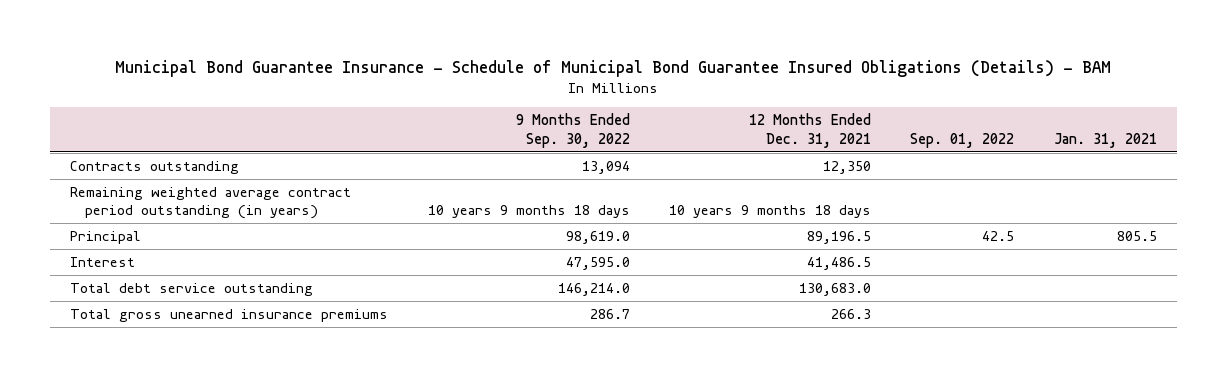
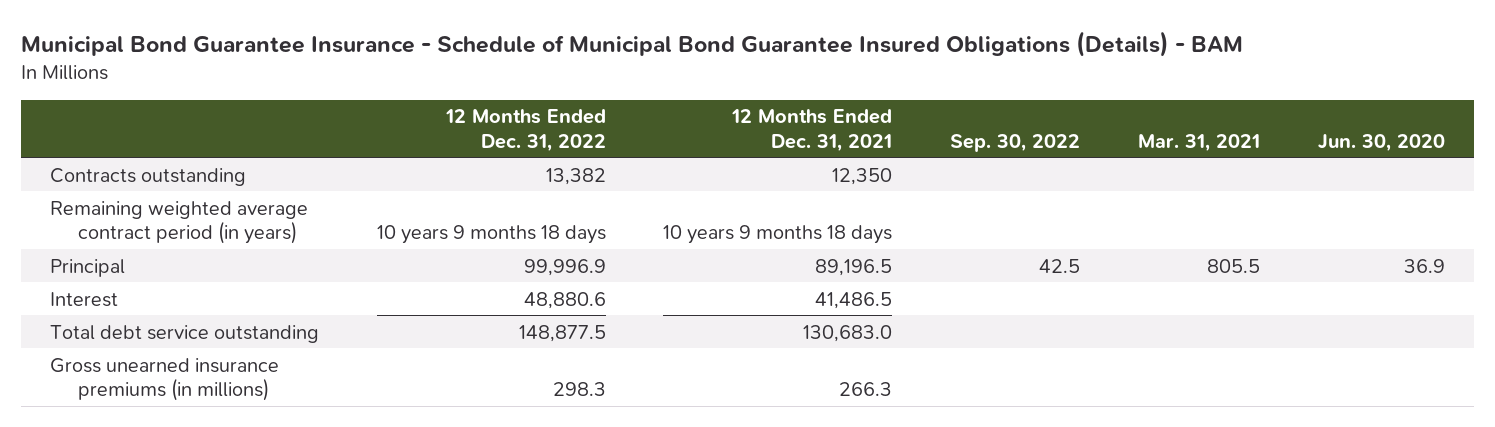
[515,113,630,148] 9 Months Ended Sep. 30, 2022 -> none
[910,132,1015,148] Sep. 01, 2022 -> none
[1053,132,1157,148] Jan. 31, 2021 -> none
none -> [444,109,606,152] 12 Months Ended Dec. 31, 2022
none -> [950,133,1081,152] Sep. 30, 2022
none -> [1138,133,1261,152] Mar. 31, 2021
none -> [1317,133,1445,152] Jun. 30, 2020
[70,186,352,220] Remaining weighted average contract period outstanding (in years) -> [49,200,308,245] Remaining weighted average contract period (in years)
[70,308,389,322] Total gross unearned insurance premiums -> [49,357,279,402] Gross unearned insurance premiums (in millions)

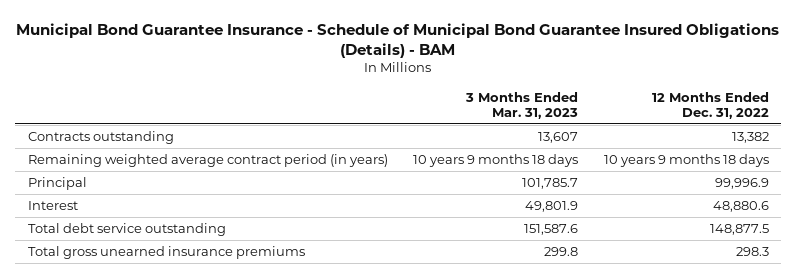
[731,109,893,152] 12 Months Ended Dec. 31, 2021 -> none
[950,133,1081,152] Sep. 30, 2022 -> none
[1138,133,1261,152] Mar. 31, 2021 -> none
[1317,133,1445,152] Jun. 30, 2020 -> none
none -> [465,91,579,119] 3 Months Ended Mar. 31, 2023
[49,357,279,402] Gross unearned insurance premiums (in millions) -> [27,246,305,260] Total gross unearned insurance premiums

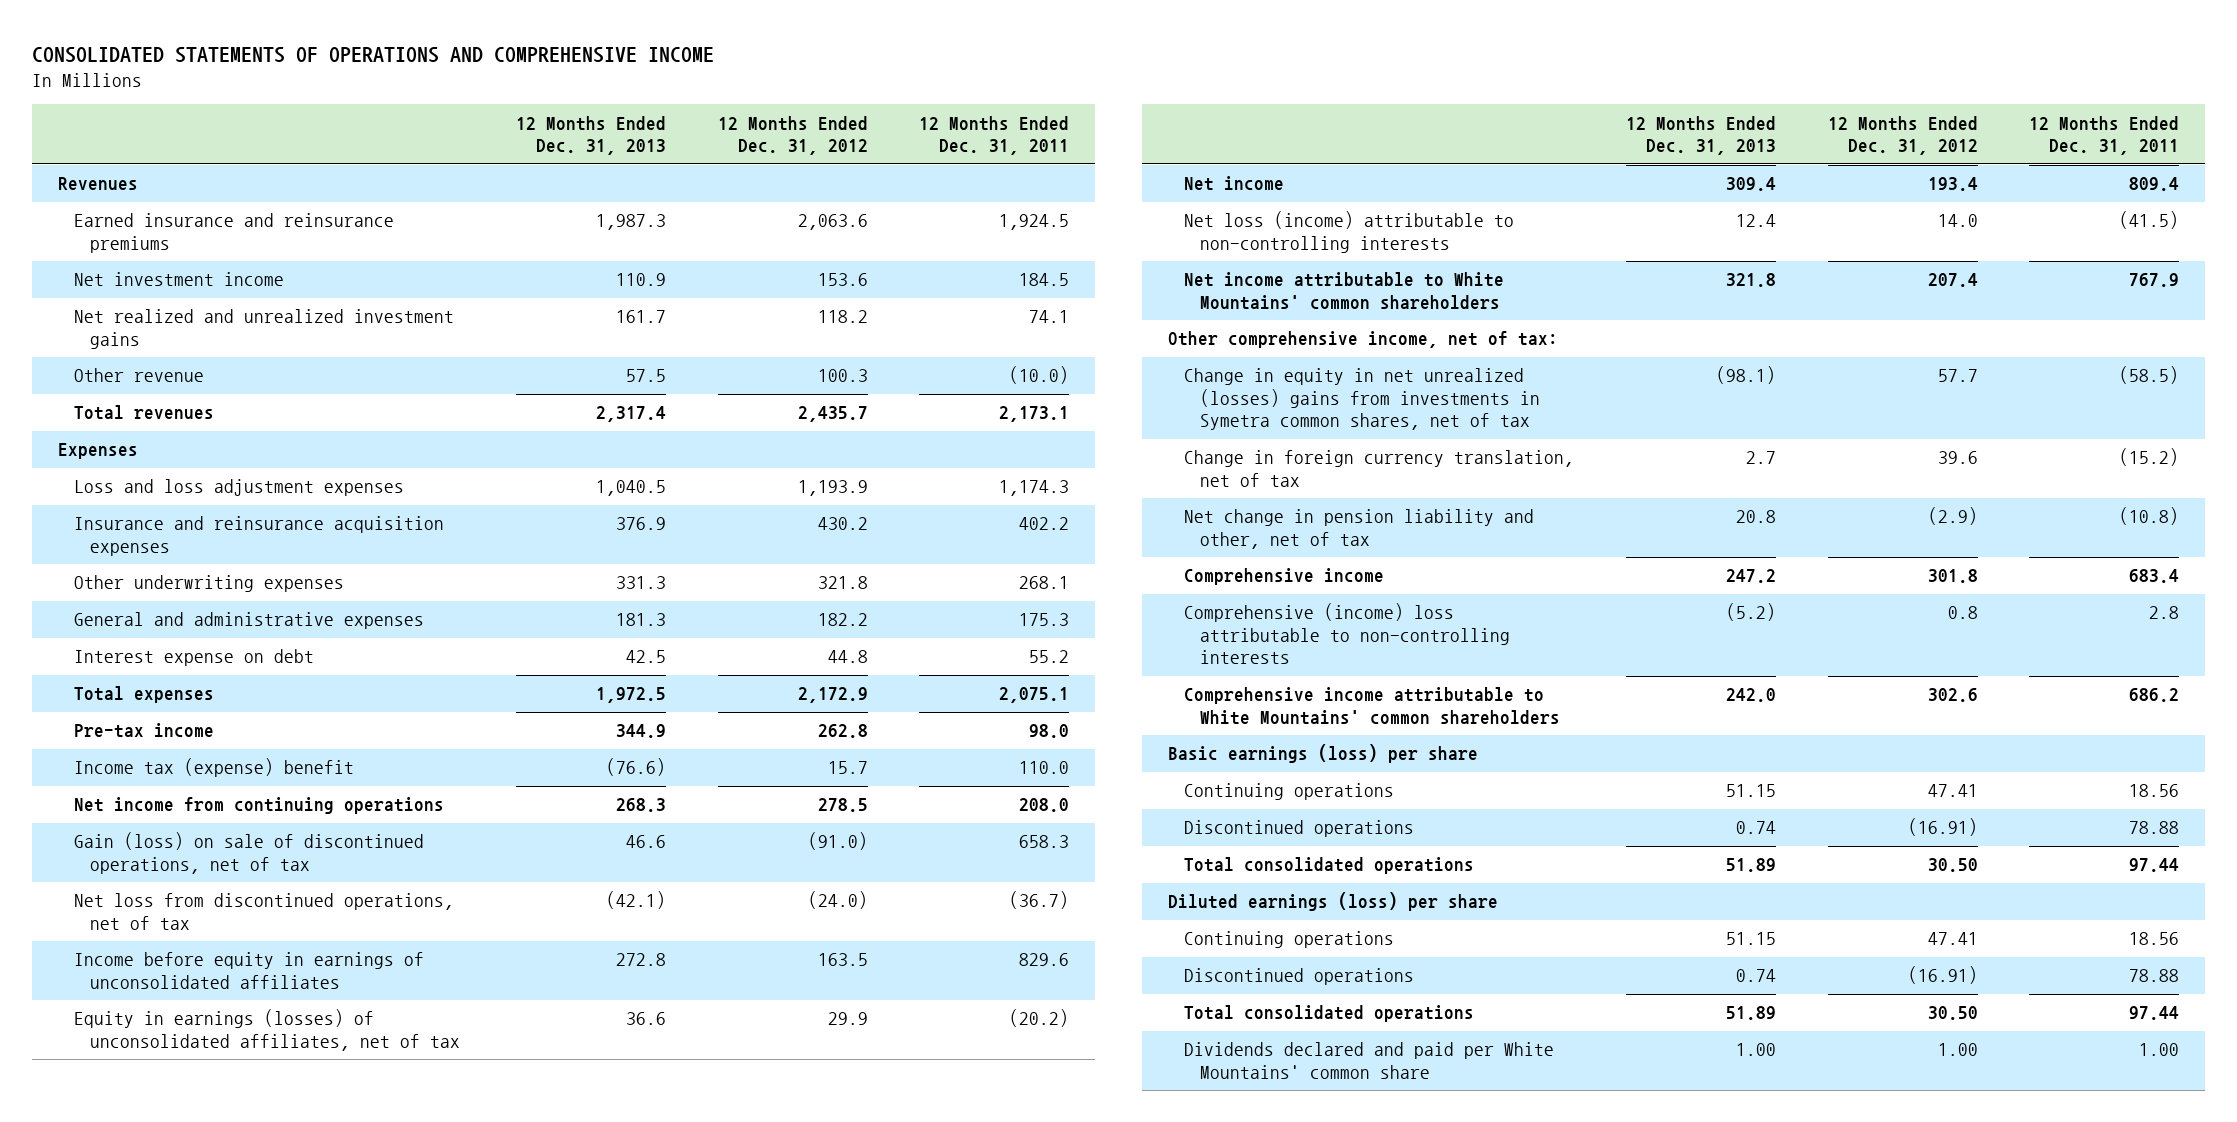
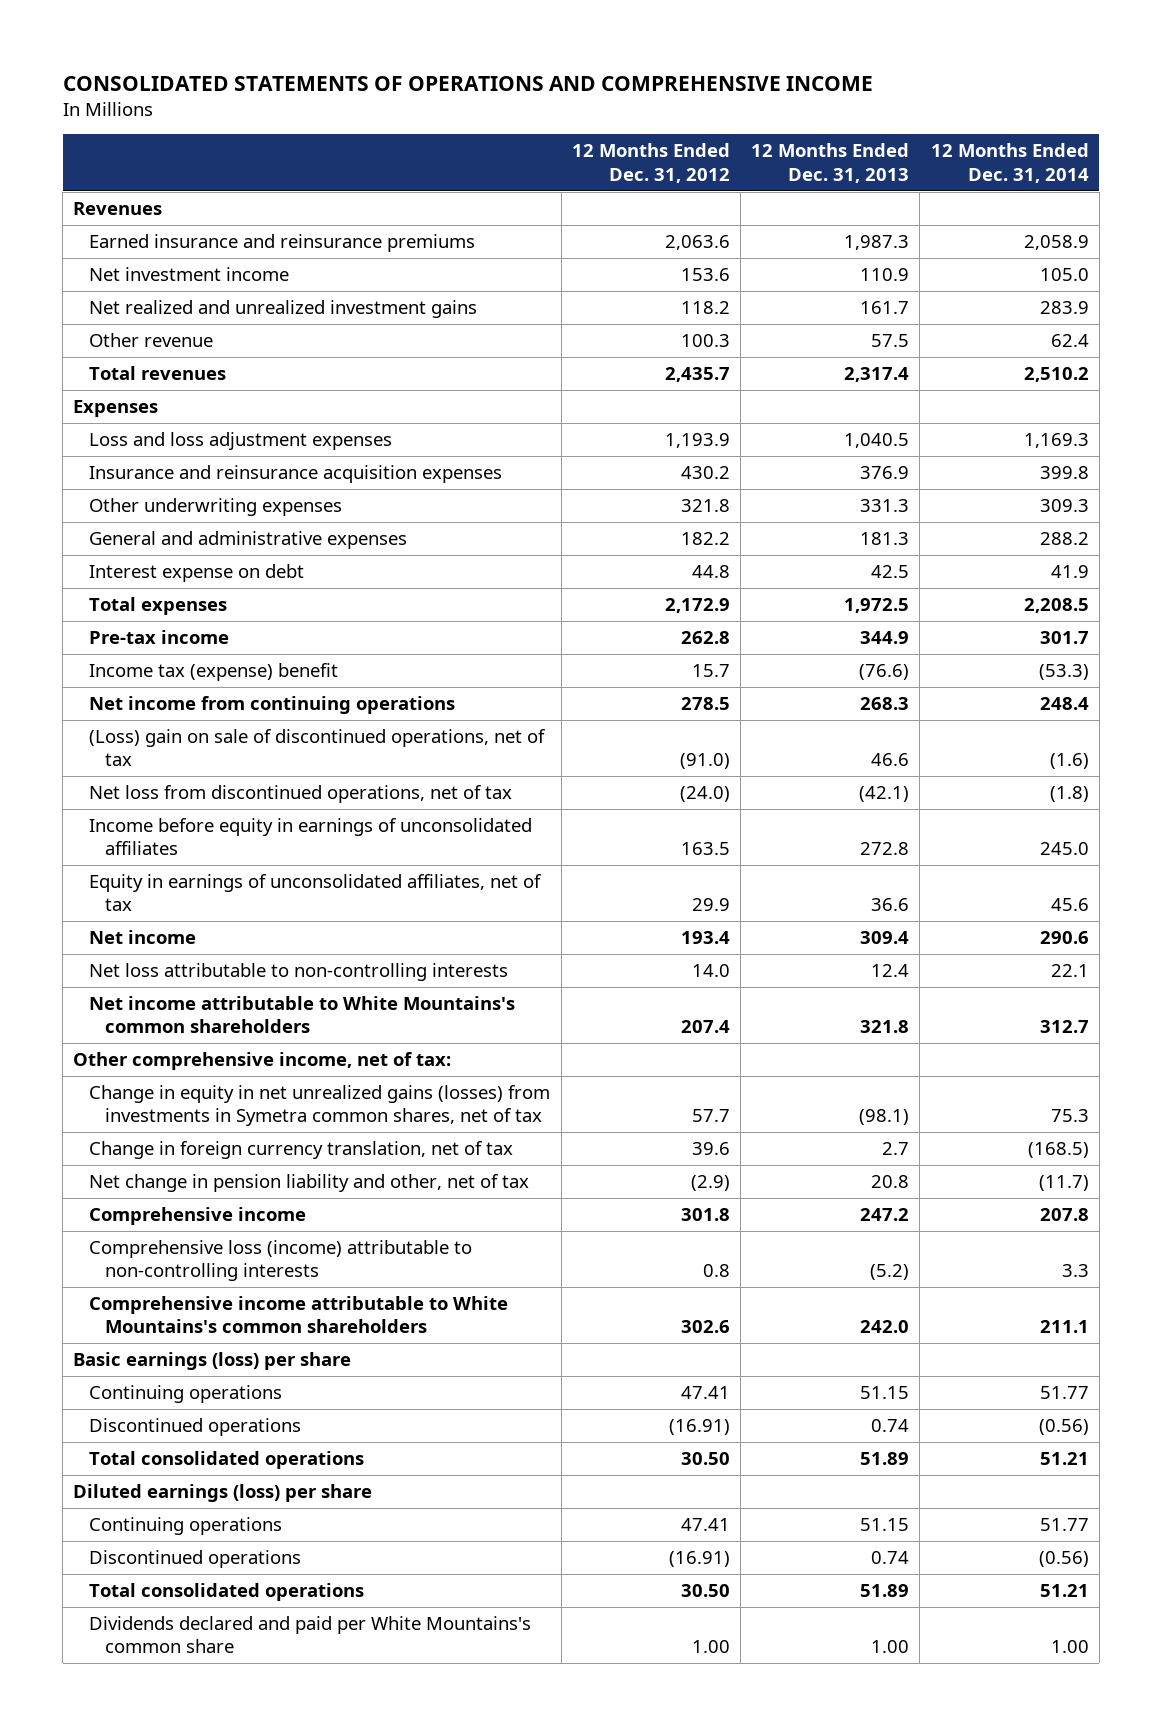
[919,115,1070,156] 12 Months Ended Dec. 31, 2011 -> none
none -> [930,143,1089,183] 12 Months Ended Dec. 31, 2014
[73,832,424,874] Gain (loss) on sale of discontinued operations, net of tax -> [89,729,547,767] (Loss) gain on sale of discontinued operations, net of tax
[73,1009,461,1051] Equity in earnings (losses) of unconsolidated affiliates, net of tax -> [89,874,543,912] Equity in earnings of unconsolidated affiliates, net of tax
[1183,211,1514,253] Net loss (income) attributable to non-controlling interests -> [89,963,509,982] Net loss attributable to non-controlling interests
[1183,272,1504,310] Net income attributable to White Mountains' common shareholders -> [89,996,516,1034] Net income attributable to White Mountains's common shareholders
[1183,368,1541,431] Change in equity in net unrealized (losses) gains from investments in Symetra common shares, net of tax -> [89,1085,551,1127] Change in equity in net unrealized gains (losses) from investments in Symetra common shares, net of tax
[1183,603,1511,665] Comprehensive (income) loss attributable to non-controlling interests -> [89,1240,473,1282] Comprehensive loss (income) attributable to non-controlling interests
[1183,687,1561,725] Comprehensive income attributable to White Mountains' common shareholders -> [89,1296,509,1334] Comprehensive income attributable to White Mountains's common shareholders
[1183,1042,1554,1079] Dividends declared and paid per White Mountains' common share -> [89,1616,532,1654] Dividends declared and paid per White Mountains's common share

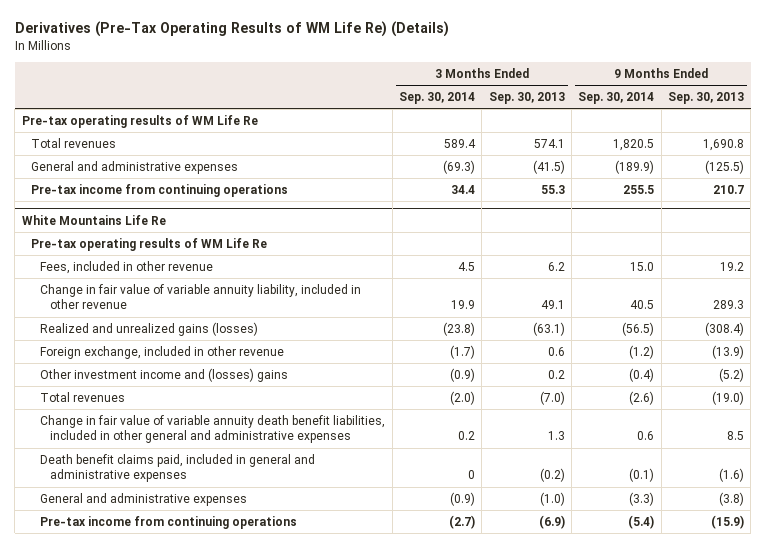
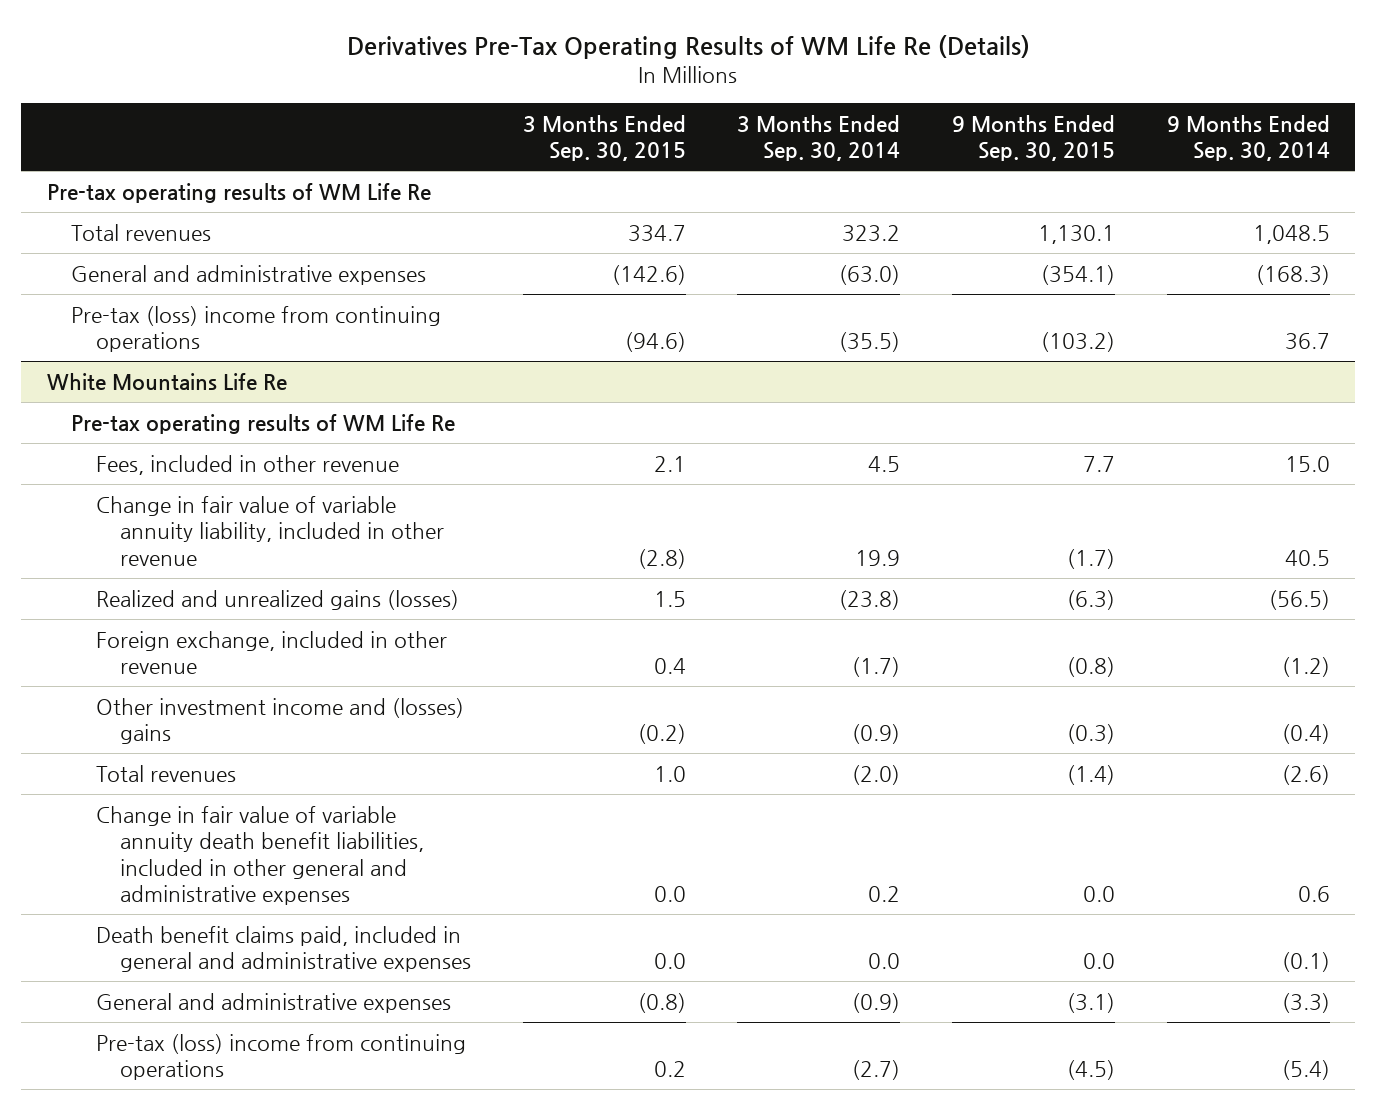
[14,21,449,38] Derivatives (Pre-Tax Operating Results of WM Life Re) (Details) -> [347,34,1031,59] Derivatives Pre-Tax Operating Results of WM Life Re (Details)
[488,92,565,105] Sep. 30, 2013 -> none
[668,92,745,105] Sep. 30, 2013 -> none
none -> [522,114,686,162] 3 Months Ended Sep. 30, 2015
none -> [951,114,1115,162] 9 Months Ended Sep. 30, 2015
[444,138,477,148] 589.4 -> [842,224,901,242] 323.2
[613,138,655,151] 1,820.5 -> [1252,224,1330,244] 1,048.5
[443,159,476,174] (69.3) -> [839,264,901,285] (63.0)
[615,159,655,174] (189.9) -> [1255,264,1330,285] (168.3)
[31,183,289,197] Pre-tax income from continuing operations -> [71,305,442,353] Pre-tax (loss) income from continuing operations
[451,184,476,194] 34.4 -> [839,332,901,353] (35.5)
[623,184,655,194] 255.5 -> [1284,333,1330,351] 36.7
[468,470,476,480] 0 -> [868,953,901,970] 0.0
[40,515,298,529] Pre-tax income from continuing operations -> [95,1033,466,1081] Pre-tax (loss) income from continuing operations

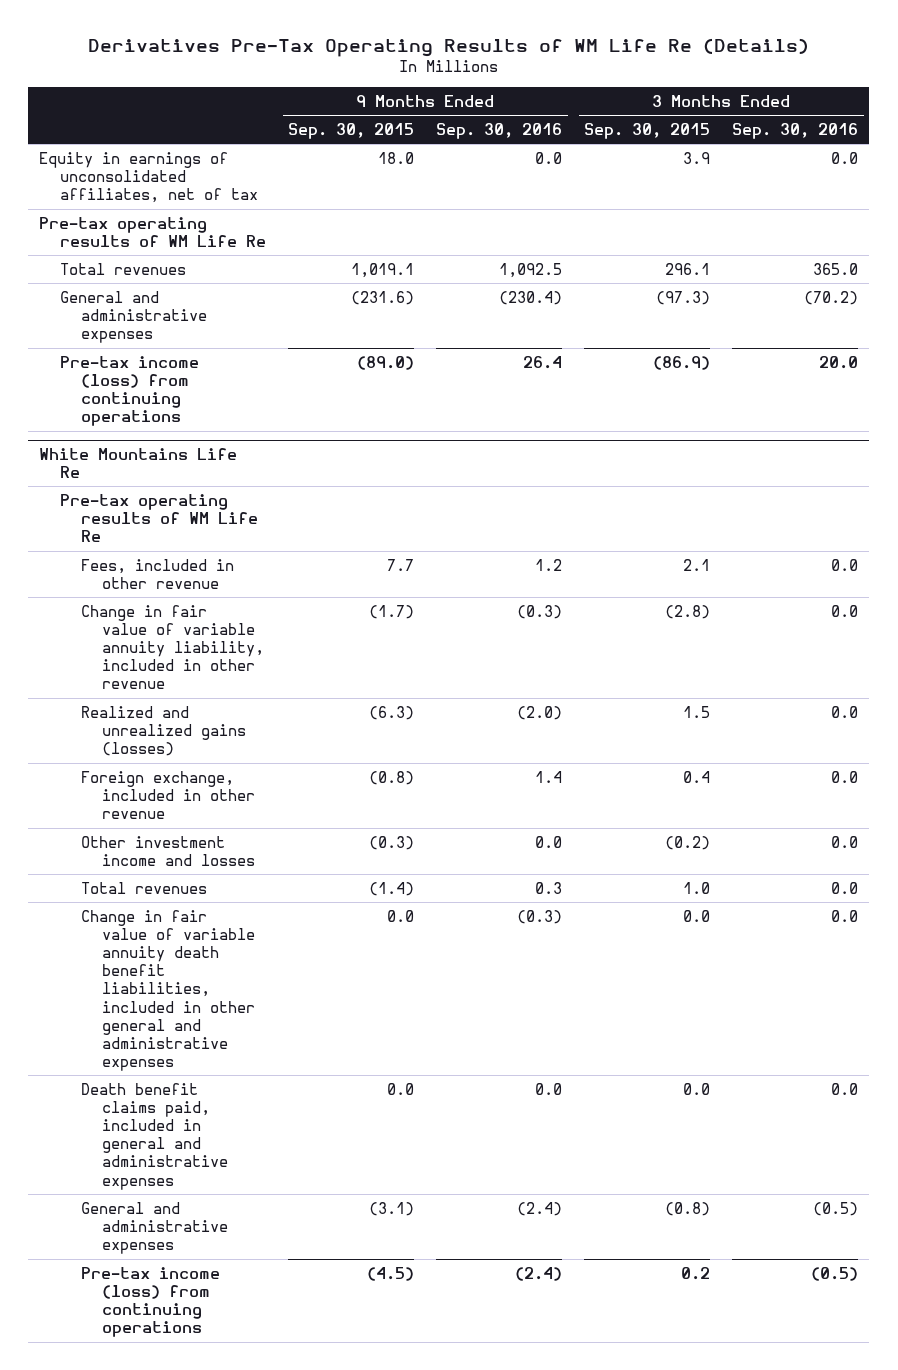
[737,114,901,162] 3 Months Ended Sep. 30, 2014 -> none
[1166,114,1330,162] 9 Months Ended Sep. 30, 2014 -> none
none -> [436,123,563,140] Sep. 30, 2016
none -> [732,123,859,140] Sep. 30, 2016
none -> [39,151,259,204] Equity in earnings of unconsolidated affiliates, net of tax
[627,224,686,242] 334.7 -> [665,262,711,275] 296.1
[1037,224,1115,244] 1,130.1 -> [351,262,415,278] 1,019.1
[611,264,686,285] (142.6) -> [656,290,711,305] (97.3)
[1040,264,1115,285] (354.1) -> [351,290,415,305] (231.6)
[71,305,442,353] Pre-tax (loss) income from continuing operations -> [60,355,200,427] Pre-tax income (loss) from continuing operations
[624,332,686,353] (94.6) -> [653,355,711,370] (86.9)
[1040,332,1115,353] (103.2) -> [357,355,415,370] (89.0)
[95,697,464,745] Other investment income and (losses) gains -> [81,835,256,866] Other investment income and losses
[95,1033,466,1081] Pre-tax (loss) income from continuing operations -> [81,1266,221,1338] Pre-tax income (loss) from continuing operations

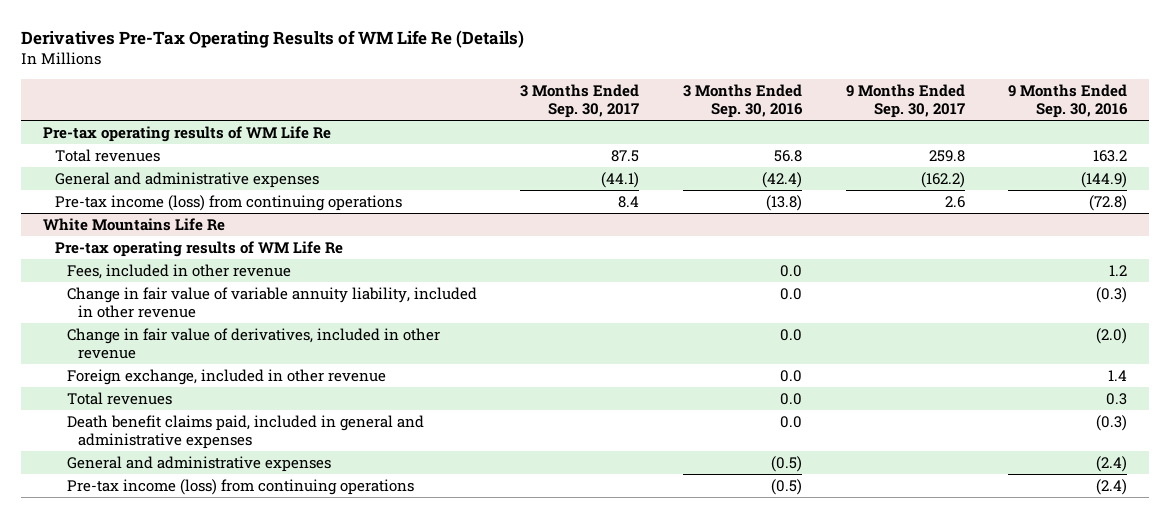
[288,123,415,140] Sep. 30, 2015 -> none
[584,123,711,140] Sep. 30, 2015 -> none
none -> [520,83,640,119] 3 Months Ended Sep. 30, 2017
none -> [845,83,965,119] 9 Months Ended Sep. 30, 2017
[39,151,259,204] Equity in earnings of unconsolidated affiliates, net of tax -> none
[499,262,563,278] 1,092.5 -> [1093,149,1128,162] 163.2
[813,262,859,275] 365.0 -> [773,149,802,162] 56.8
[499,290,563,305] (230.4) -> [1081,171,1128,188] (144.9)
[804,290,859,305] (70.2) -> [761,171,802,188] (42.4)
[523,355,563,369] 26.4 -> [1089,194,1128,211] (72.8)
[819,355,859,369] 20.0 -> [765,194,802,211] (13.8)
[81,705,247,757] Realized and unrealized gains (losses) -> [66,327,440,360] Change in fair value of derivatives, included in other revenue
[81,835,256,866] Other investment income and losses -> none
[81,909,256,1071] Change in fair value of variable annuity death benefit liabilities, included in other general and administrative expenses -> none
[535,1082,563,1095] 0.0 -> [1096,414,1128,431] (0.3)

